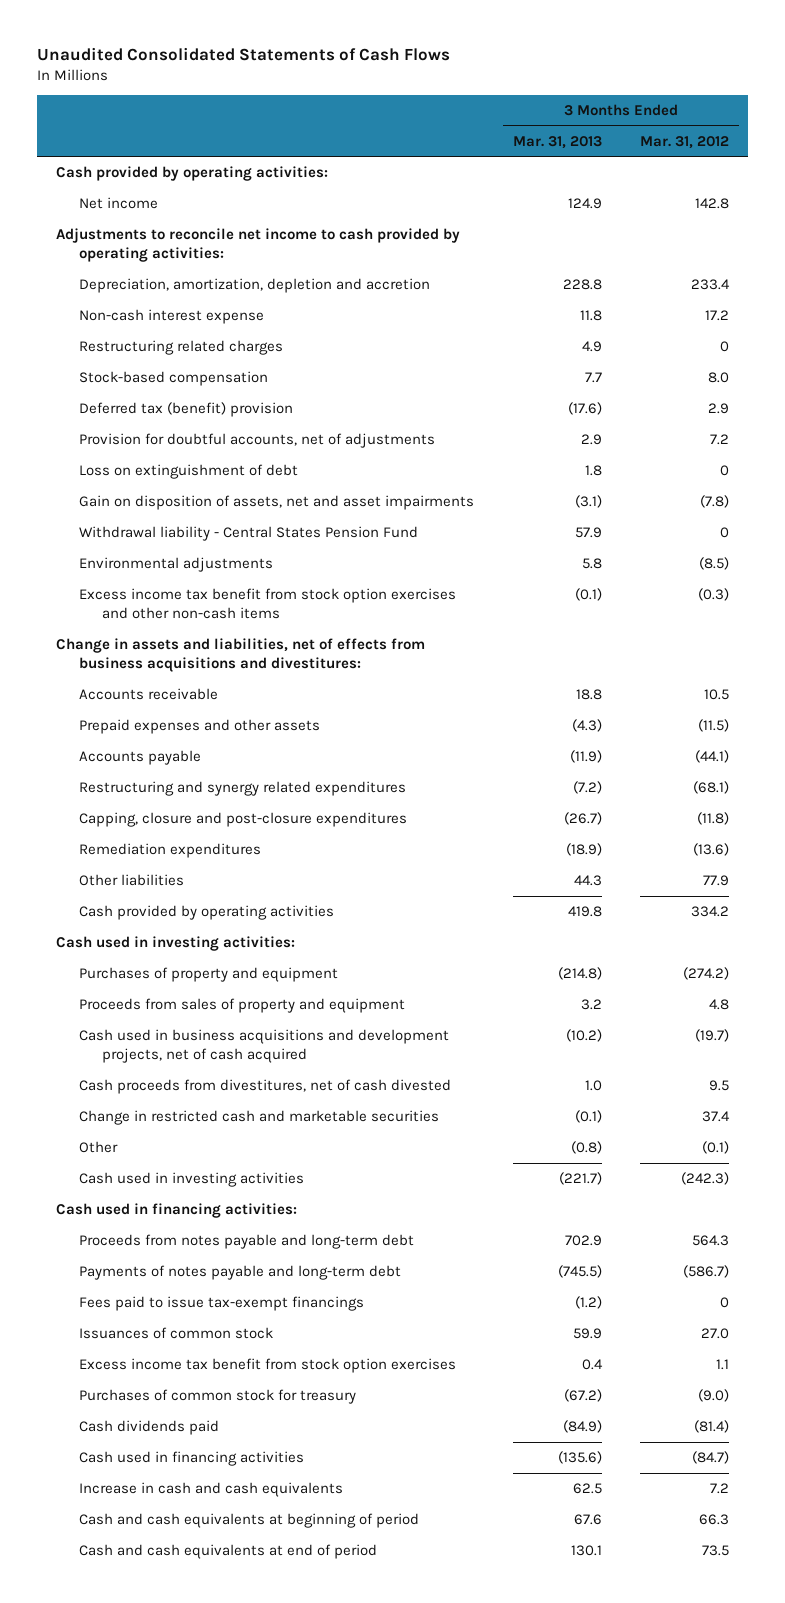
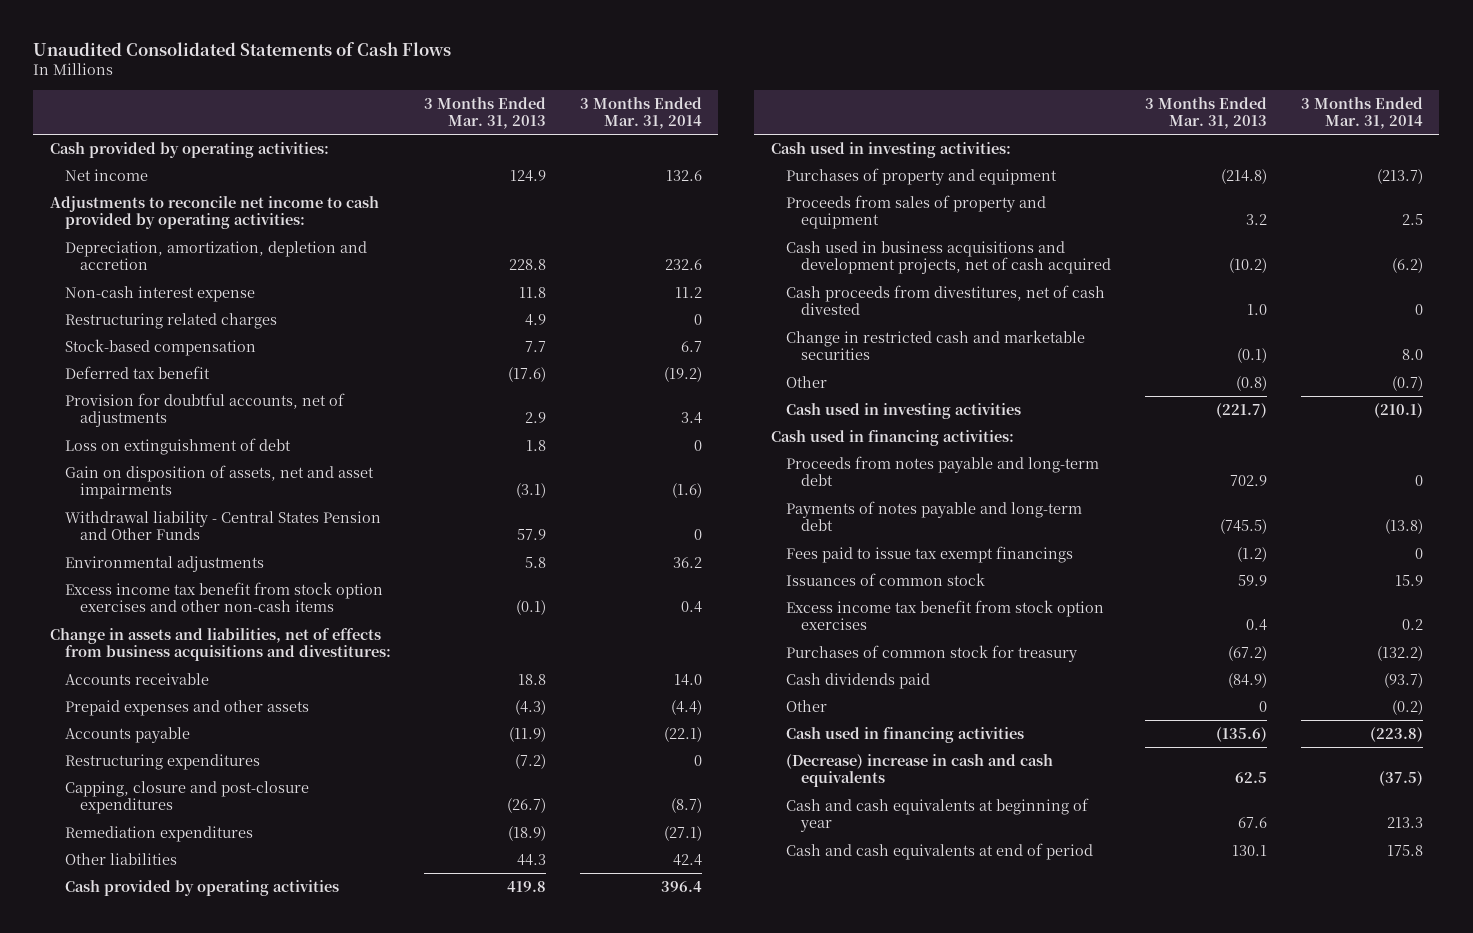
[640,135,730,149] Mar. 31, 2012 -> none
none -> [579,96,702,130] 3 Months Ended Mar. 31, 2014
[79,402,294,418] Deferred tax (benefit) provision -> [64,365,210,379] Deferred tax benefit
[79,526,419,542] Withdrawal liability - Central States Pension Fund -> [64,510,381,541] Withdrawal liability - Central States Pension and Other Funds
[79,781,407,797] Restructuring and synergy related expenditures -> none
none -> [64,753,260,770] Restructuring expenditures
[79,1296,365,1312] Fees paid to issue tax-exempt financings -> [786,545,1074,563] Fees paid to issue tax exempt financings
none -> [786,699,828,712] Other
[79,1482,344,1498] Increase in cash and cash equivalents -> [786,753,1054,788] (Decrease) increase in cash and cash equivalents
[79,1513,420,1529] Cash and cash equivalents at beginning of period -> [786,797,1090,833] Cash and cash equivalents at beginning of year

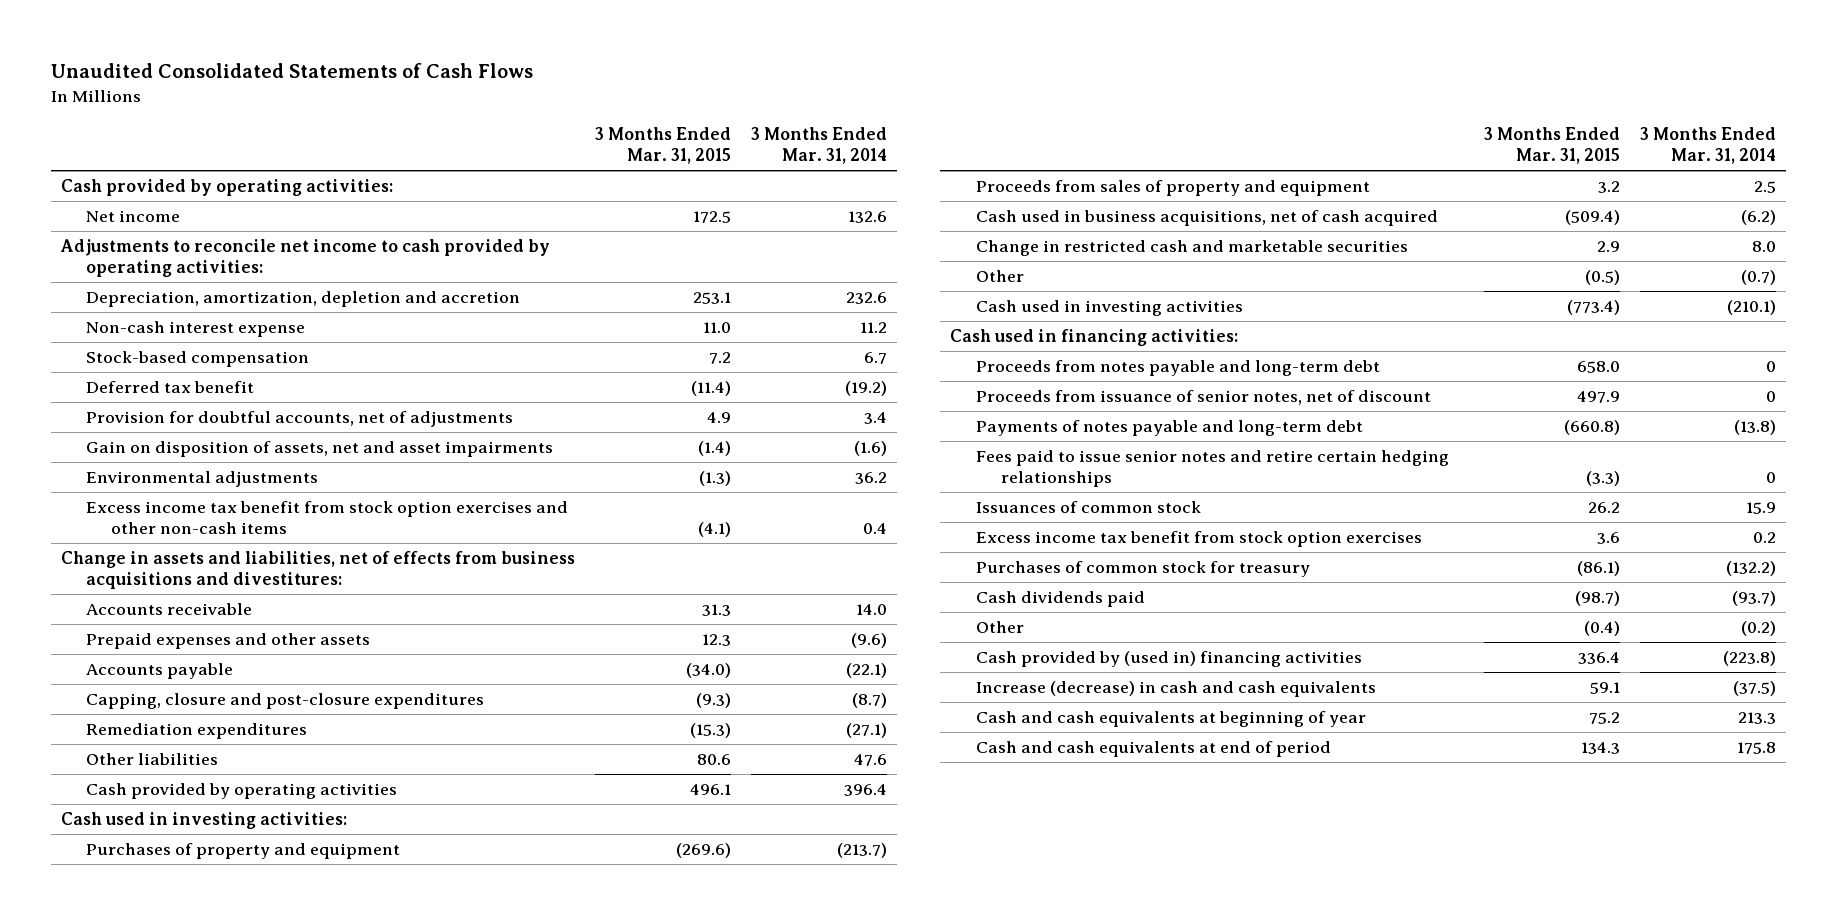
[424,96,547,130] 3 Months Ended Mar. 31, 2013 -> none
none -> [594,126,731,165] 3 Months Ended Mar. 31, 2015
[64,312,277,329] Restructuring related charges -> none
[64,437,291,455] Loss on extinguishment of debt -> none
[64,510,381,541] Withdrawal liability - Central States Pension and Other Funds -> none
[670,699,702,715] (4.4) -> [850,632,887,648] (9.6)
[64,753,260,770] Restructuring expenditures -> none
[672,853,702,866] 42.4 -> [853,753,887,766] 47.6
[786,284,1106,316] Cash proceeds from divestitures, net of cash divested -> none
[786,240,1111,275] Cash used in business acquisitions and development projects, net of cash acquired -> [975,209,1438,226] Cash used in business acquisitions, net of cash acquired
none -> [975,389,1431,405] Proceeds from issuance of senior notes, net of discount
[786,545,1074,563] Fees paid to issue tax exempt financings -> [975,449,1449,488] Fees paid to issue senior notes and retire certain hedging relationships
[786,726,1025,743] Cash used in financing activities -> [975,650,1362,667] Cash provided by (used in) financing activities
[786,753,1054,788] (Decrease) increase in cash and cash equivalents -> [975,680,1376,697] Increase (decrease) in cash and cash equivalents

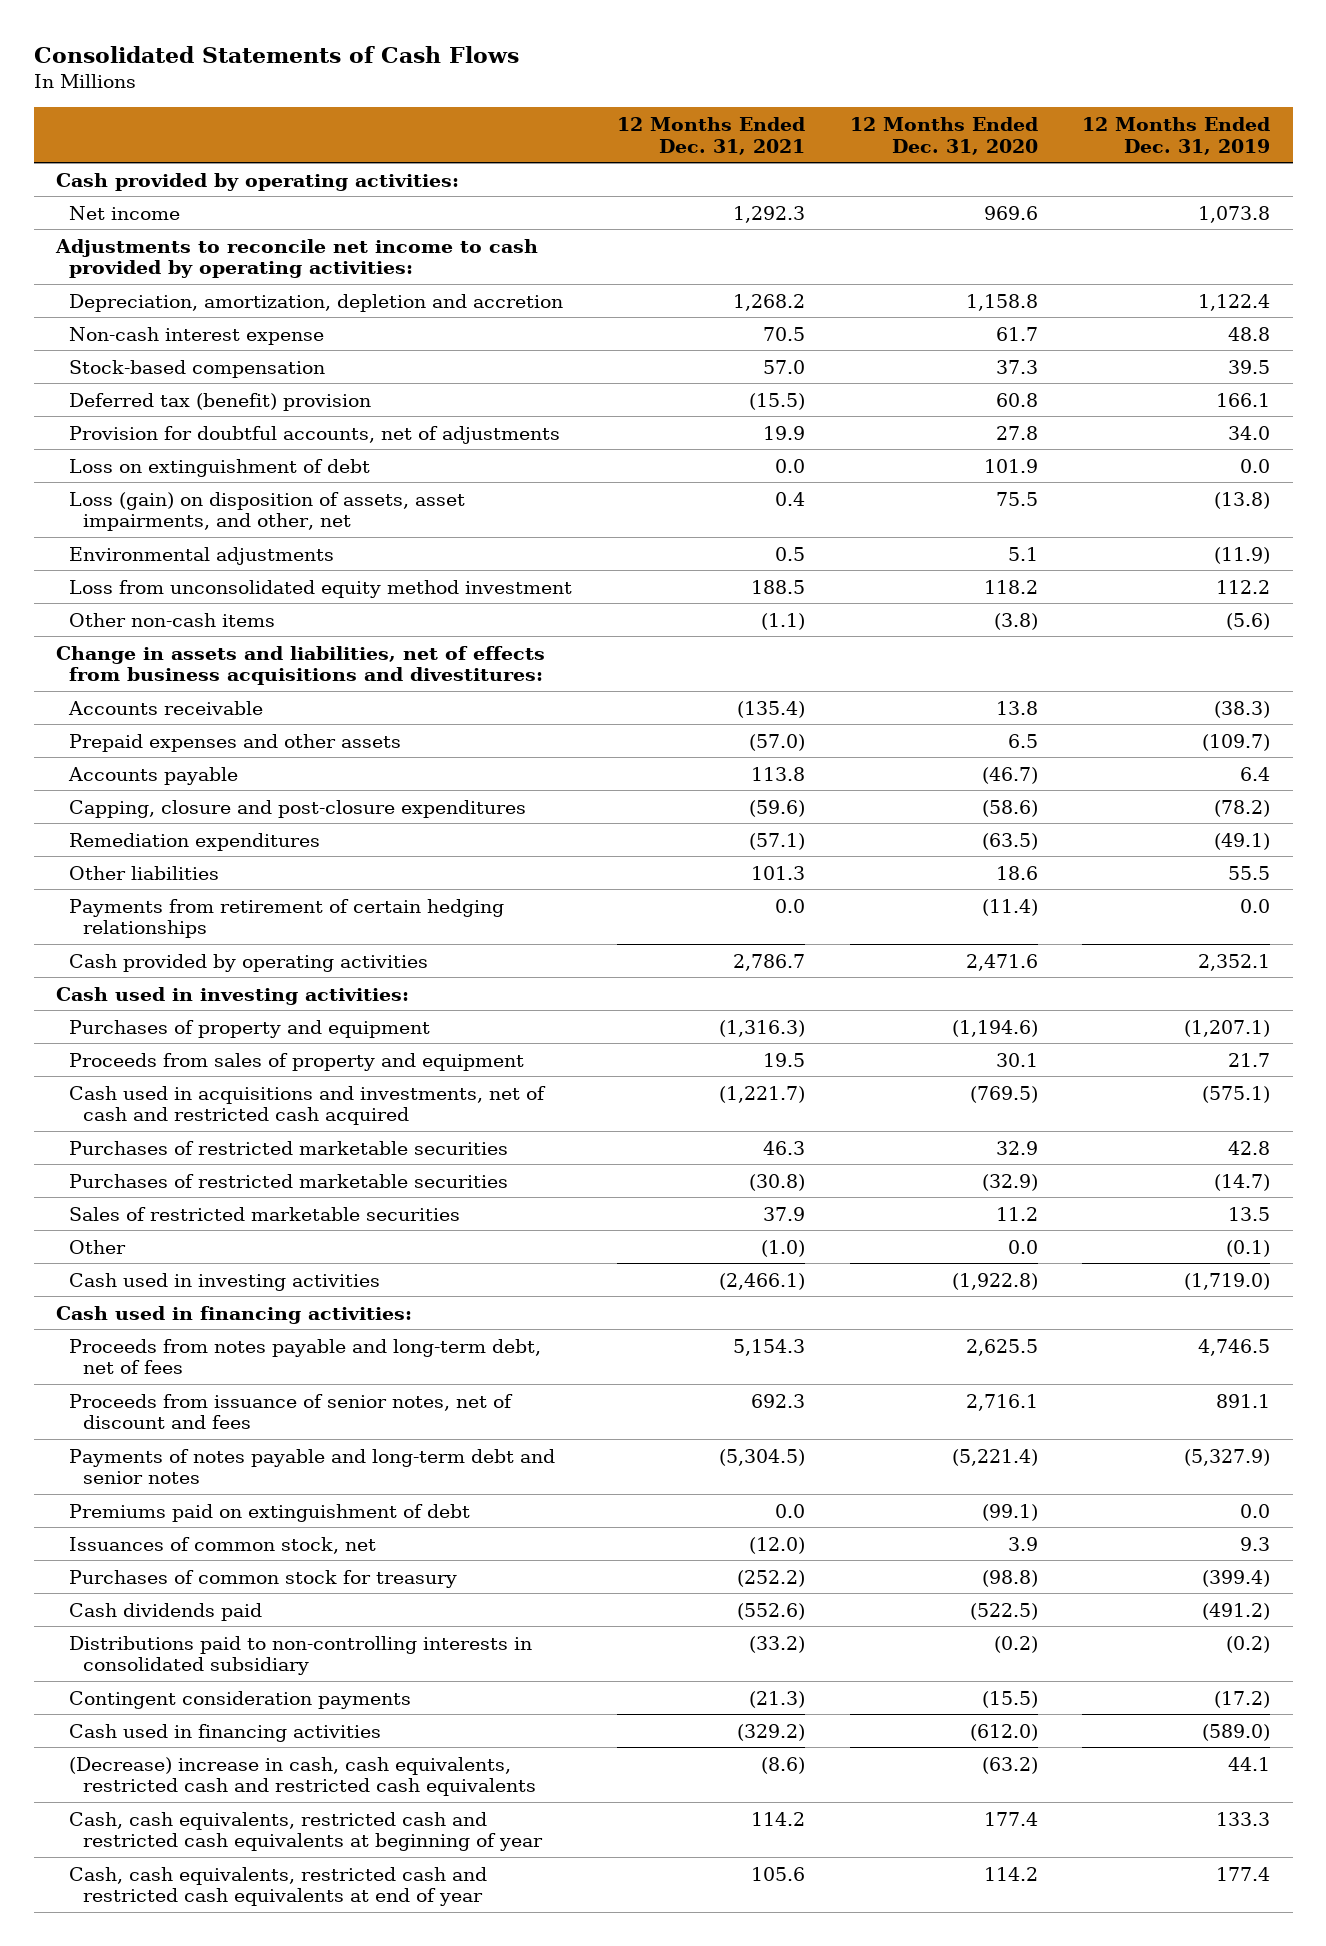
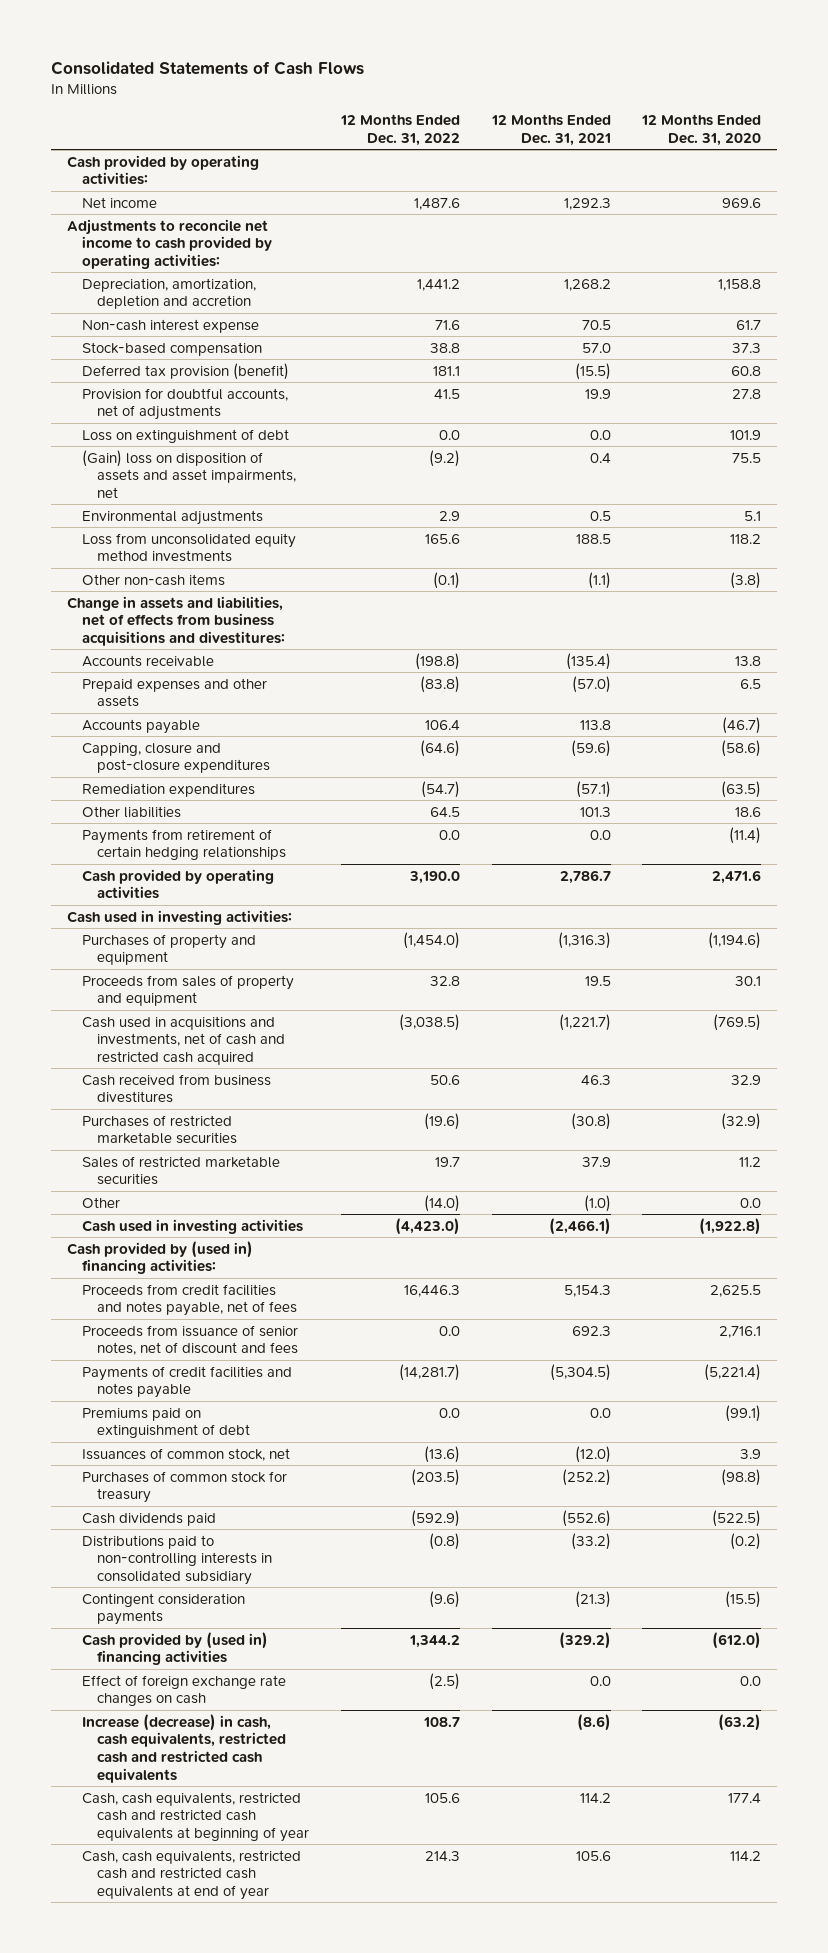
[1082,116,1271,155] 12 Months Ended Dec. 31, 2019 -> none
none -> [339,114,460,146] 12 Months Ended Dec. 31, 2022
[69,392,372,411] Deferred tax (benefit) provision -> [81,362,289,380] Deferred tax provision (benefit)
[69,491,466,532] Loss (gain) on disposition of assets, asset impairments, and other, net -> [81,449,297,498] (Gain) loss on disposition of assets and asset impairments, net
[69,579,573,598] Loss from unconsolidated equity method investment -> [81,532,296,563] Loss from unconsolidated equity method investments
[69,1140,509,1155] Purchases of restricted marketable securities -> [81,1073,271,1104] Cash received from business divestitures
[56,1305,413,1324] Cash used in financing activities: -> [66,1240,253,1275] Cash provided by (used in) financing activities:
[69,1338,542,1375] Proceeds from notes payable and long-term debt, net of fees -> [81,1283,298,1317] Proceeds from credit facilities and notes payable, net of fees
[69,1448,556,1485] Payments of notes payable and long-term debt and senior notes -> [81,1365,292,1399] Payments of credit facilities and notes payable
[69,1723,382,1742] Cash used in financing activities -> [81,1631,268,1666] Cash provided by (used in) financing activities
none -> [81,1674,286,1707] Effect of foreign exchange rate changes on cash
[69,1756,536,1797] (Decrease) increase in cash, cash equivalents, restricted cash and restricted cash equivalents -> [81,1713,287,1783] Increase (decrease) in cash, cash equivalents, restricted cash and restricted cash equivalents

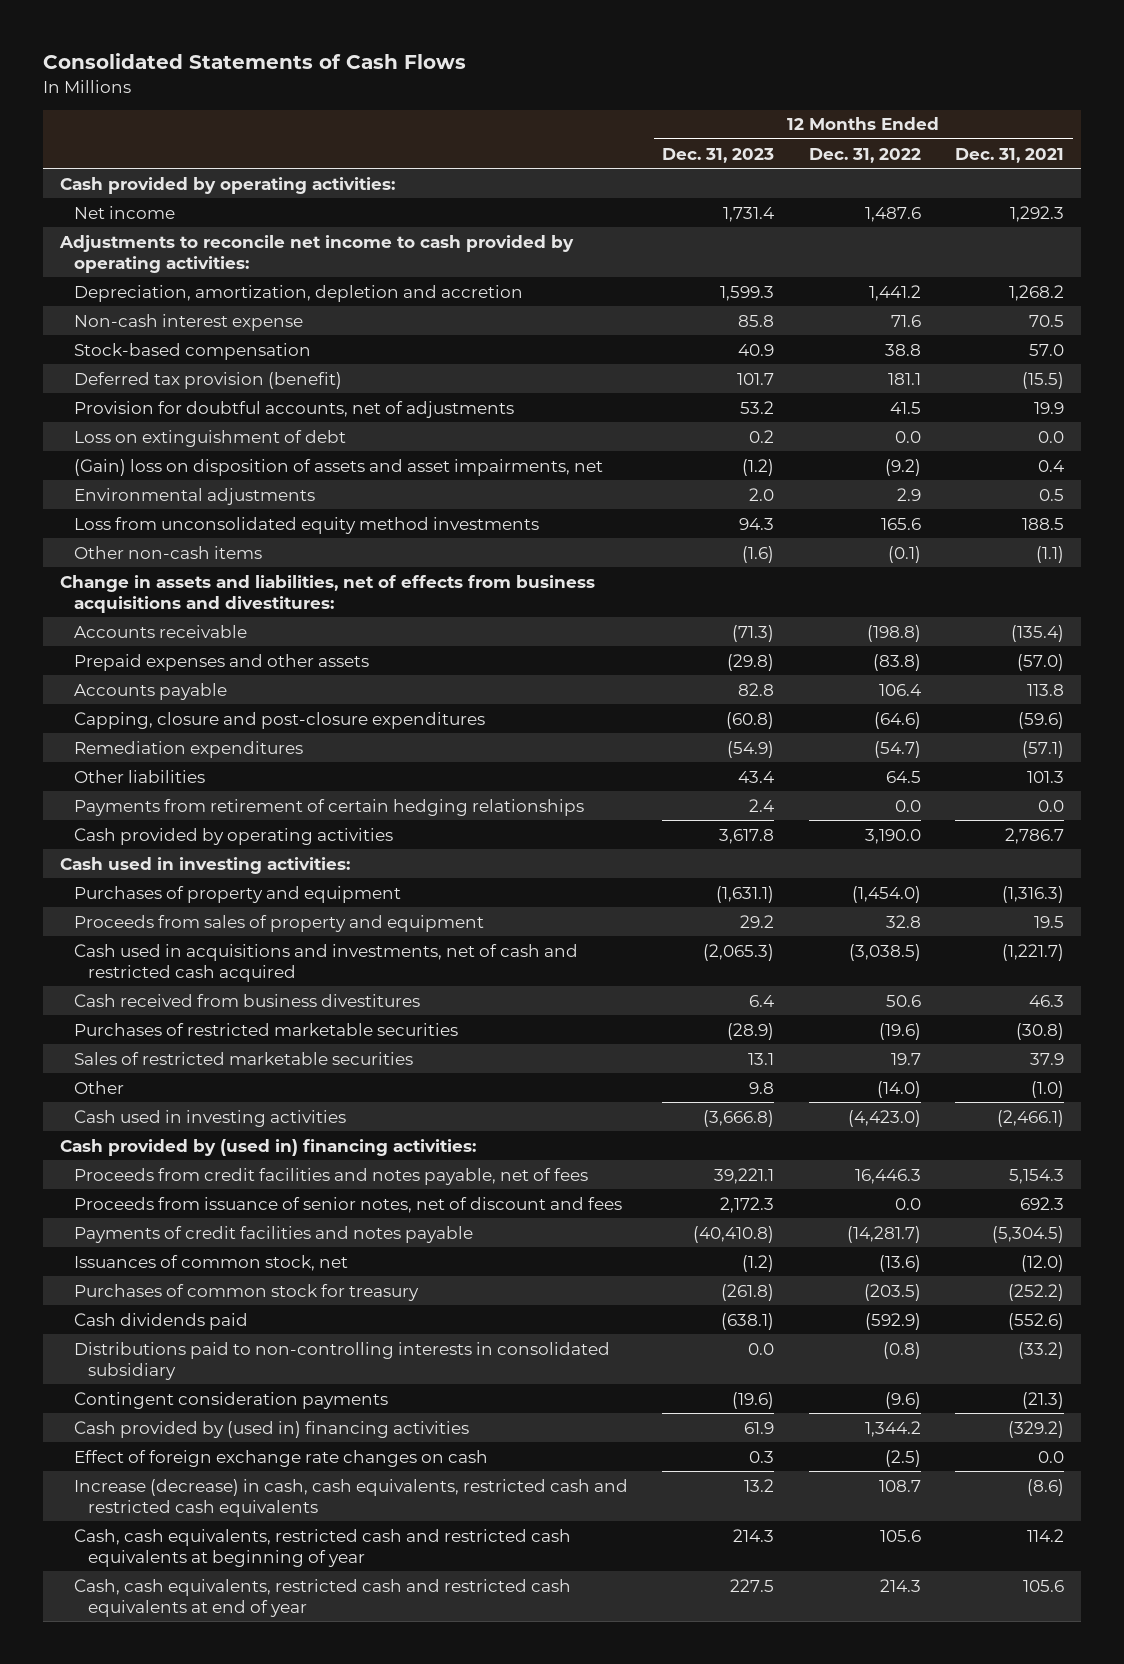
[641,114,762,146] 12 Months Ended Dec. 31, 2020 -> none
none -> [662,147,775,163] Dec. 31, 2023
[81,1407,251,1439] Premiums paid on extinguishment of debt -> none

